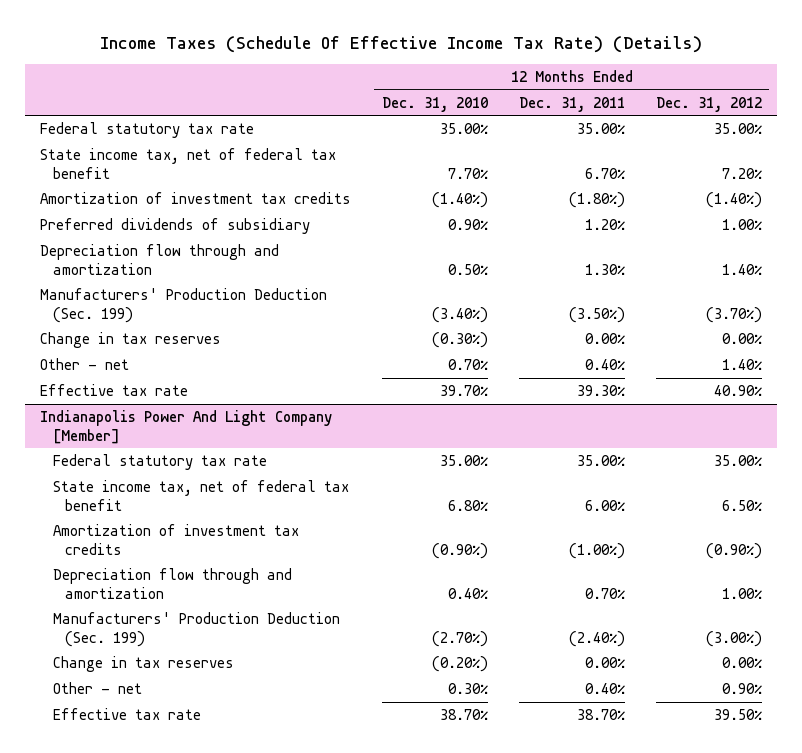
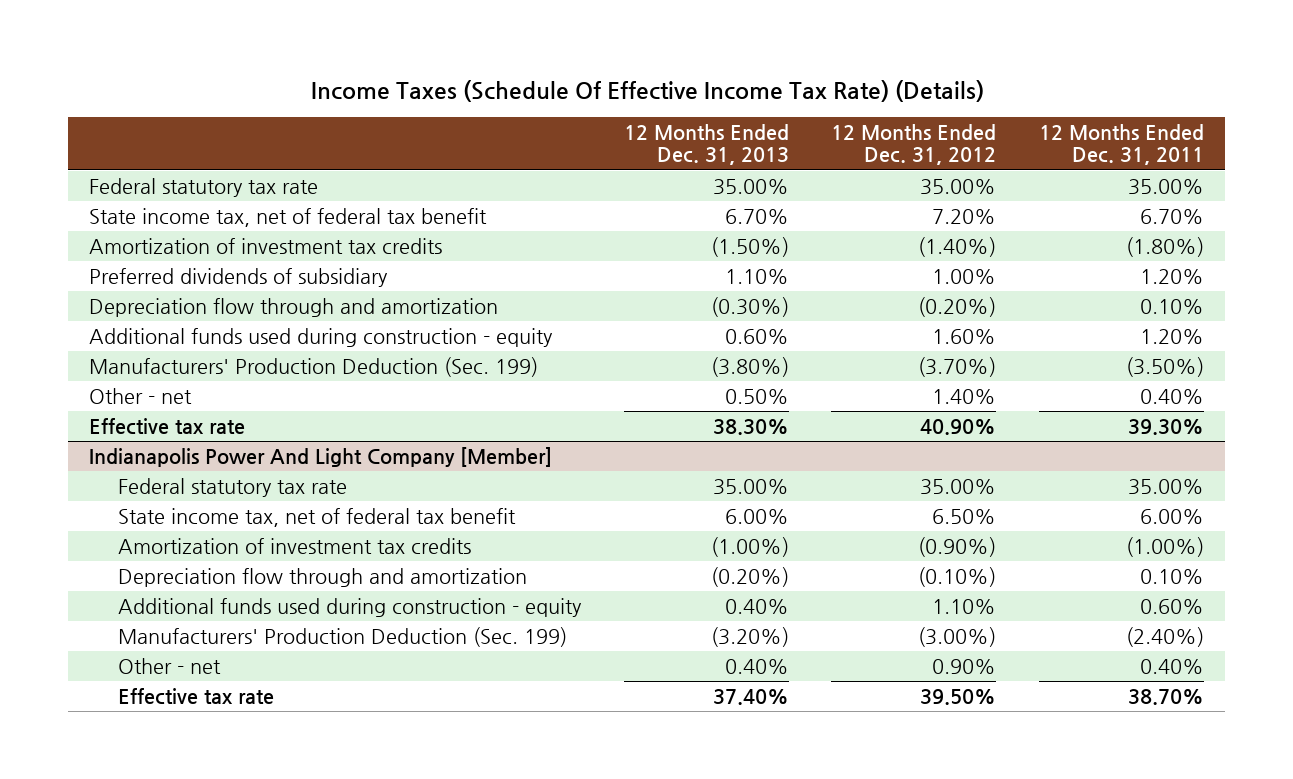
[382,96,489,112] Dec. 31, 2010 -> none
none -> [623,123,789,166] 12 Months Ended Dec. 31, 2013
[584,263,625,275] 1.30% -> [1140,298,1205,314] 0.10%
[721,263,762,275] 1.40% -> [918,296,997,317] (0.20%)
none -> [88,327,553,347] Additional funds used during construction - equity
[40,332,222,349] Change in tax reserves -> none
[584,587,625,599] 0.70% -> [1140,568,1205,584] 0.10%
[721,587,762,599] 1.00% -> [918,566,997,587] (0.10%)
none -> [117,597,582,617] Additional funds used during construction - equity
[52,656,234,673] Change in tax reserves -> none

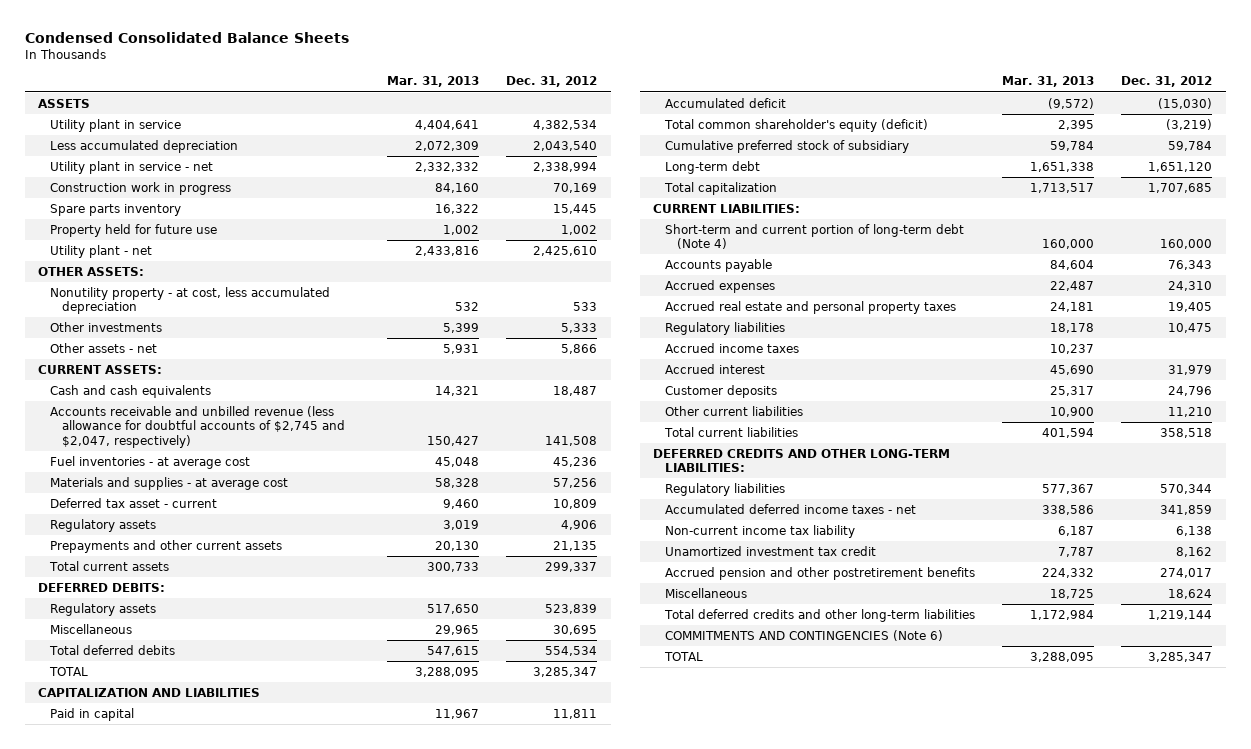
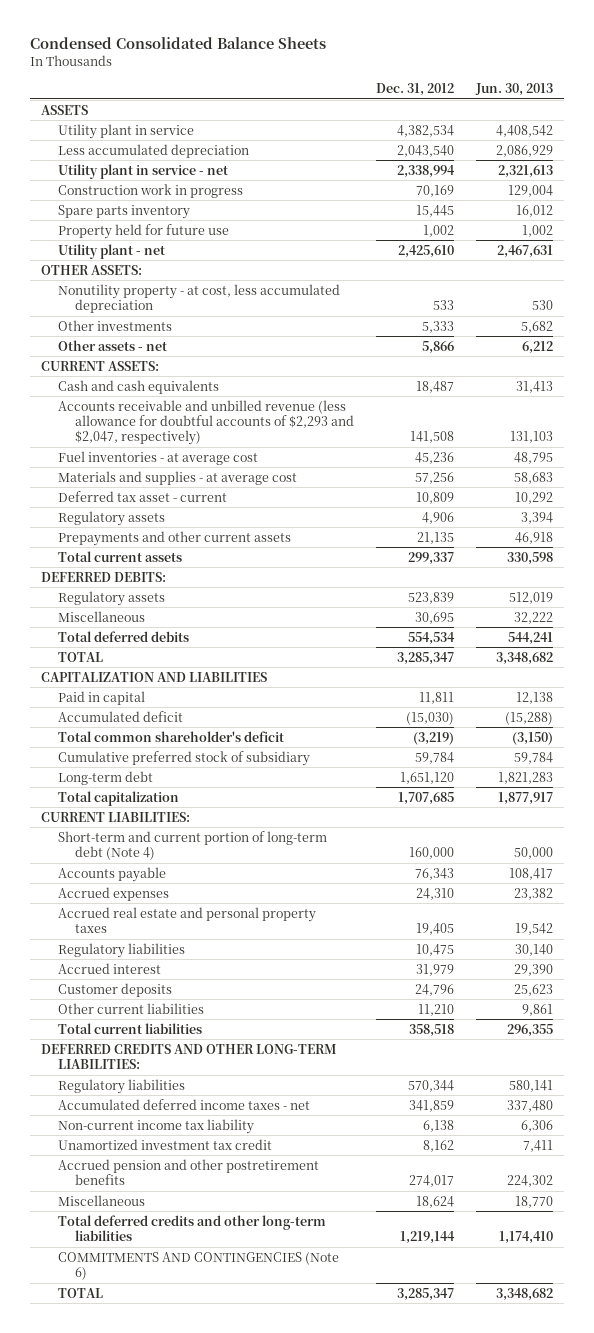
[387,76,480,88] Mar. 31, 2013 -> none
none -> [475,83,554,97] Jun. 30, 2013
[50,405,346,448] Accounts receivable and unbilled revenue (less allowance for doubtful accounts of $2,745 and $2,047, respectively) -> [58,399,355,446] Accounts receivable and unbilled revenue (less allowance for doubtful accounts of $2,293 and $2,047, respectively)
[664,118,929,132] Total common shareholder's equity (deficit) -> [58,730,285,742] Total common shareholder's deficit
[665,342,800,353] Accrued income taxes -> none

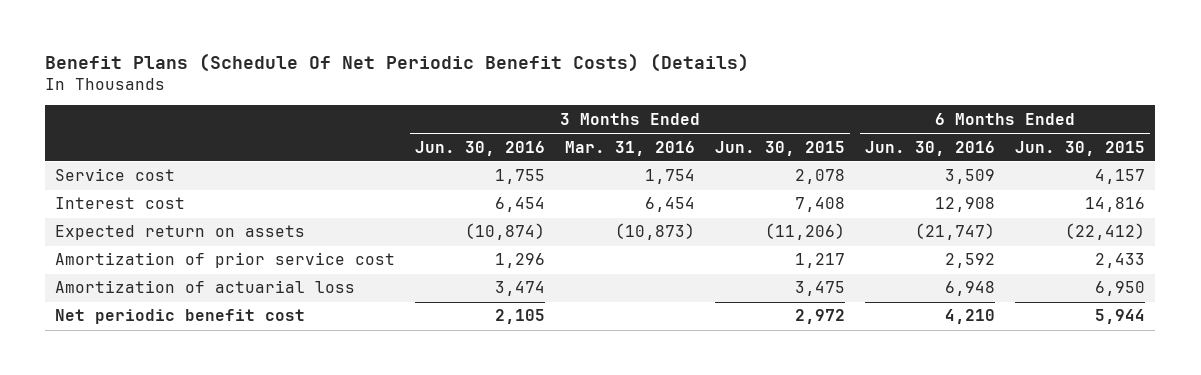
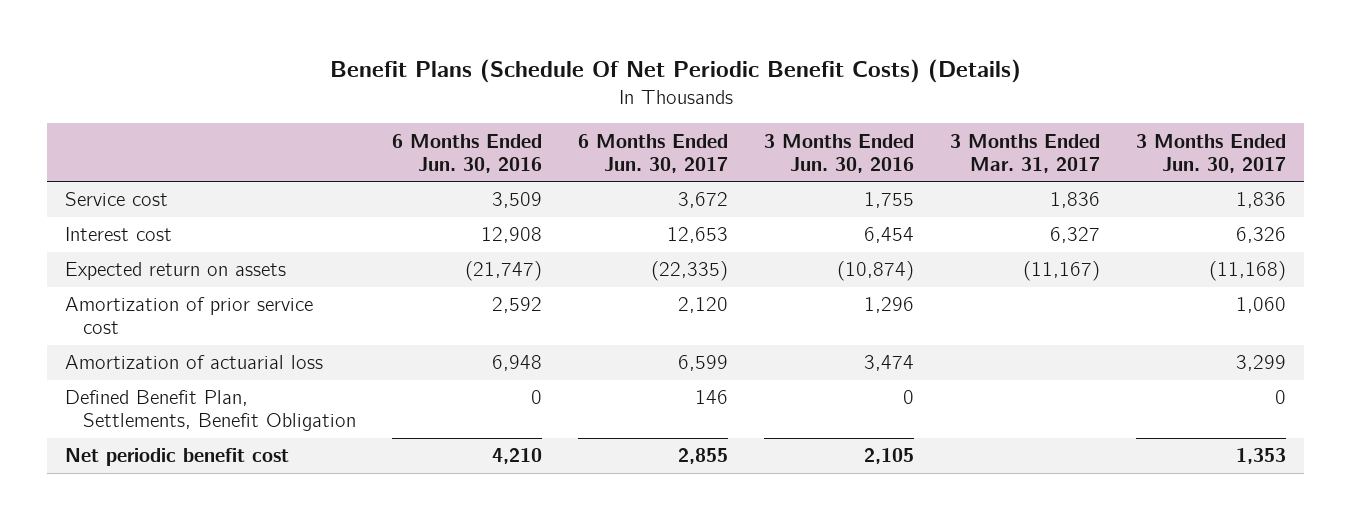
[565,140,696,156] Mar. 31, 2016 -> none
[715,140,846,156] Jun. 30, 2015 -> none
[1015,140,1146,156] Jun. 30, 2015 -> none
none -> [578,133,729,173] 6 Months Ended Jun. 30, 2017
none -> [950,133,1101,173] 3 Months Ended Mar. 31, 2017
none -> [1136,133,1287,173] 3 Months Ended Jun. 30, 2017
none -> [64,390,357,432] Defined Benefit Plan, Settlements, Benefit Obligation

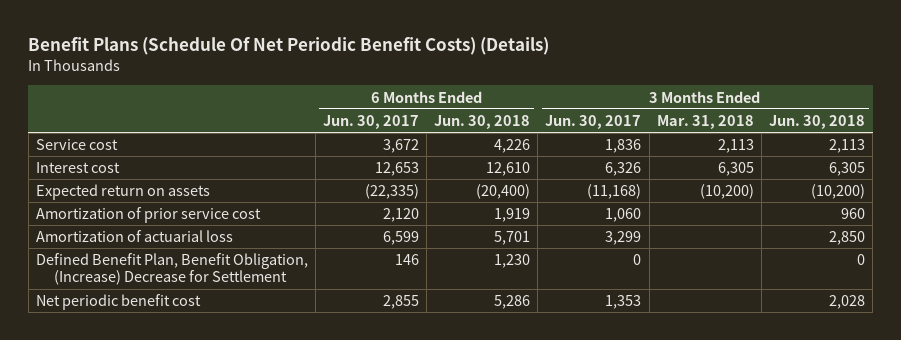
[392,133,543,173] 6 Months Ended Jun. 30, 2016 -> none
[764,133,915,173] 3 Months Ended Jun. 30, 2016 -> none
[950,133,1101,173] 3 Months Ended Mar. 31, 2017 -> none
none -> [434,115,531,130] Jun. 30, 2018
none -> [656,115,754,130] Mar. 31, 2018
none -> [769,115,866,130] Jun. 30, 2018
[64,390,357,432] Defined Benefit Plan, Settlements, Benefit Obligation -> [35,253,308,286] Defined Benefit Plan, Benefit Obligation, (Increase) Decrease for Settlement

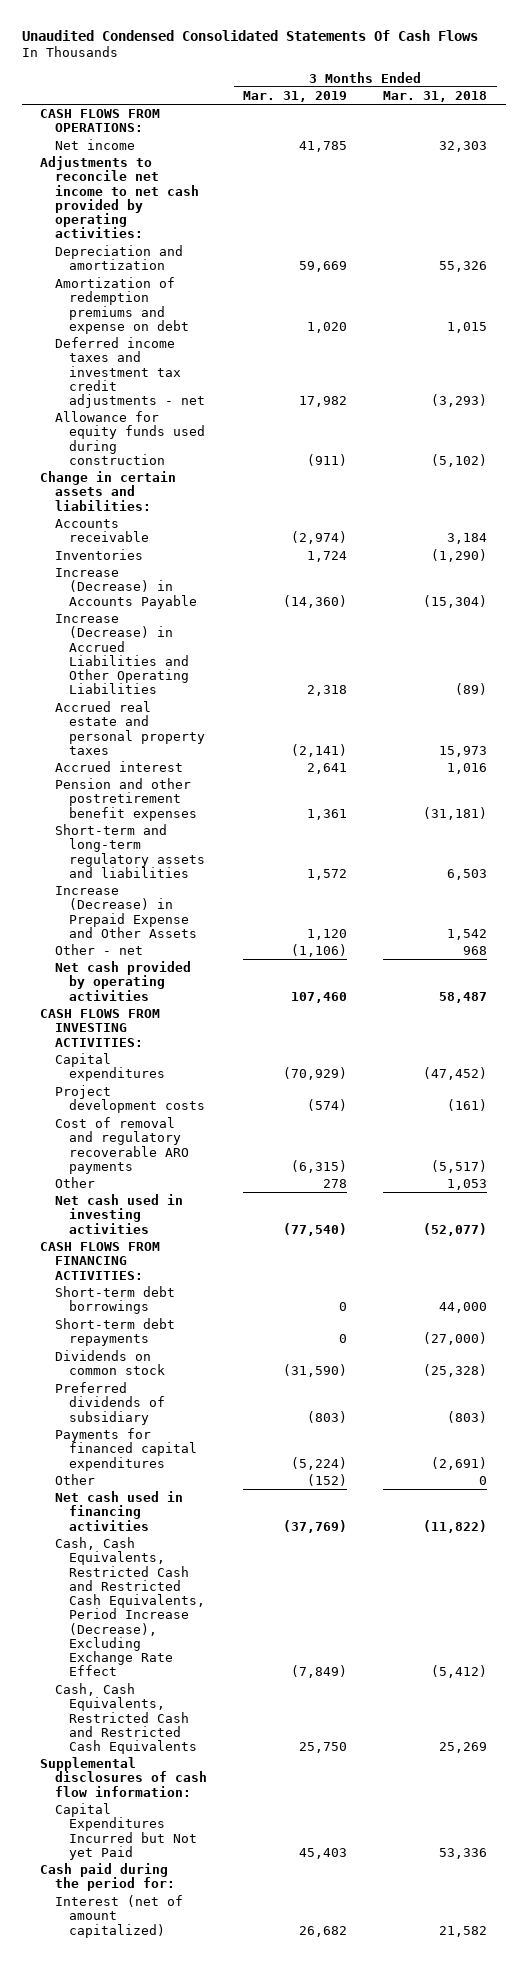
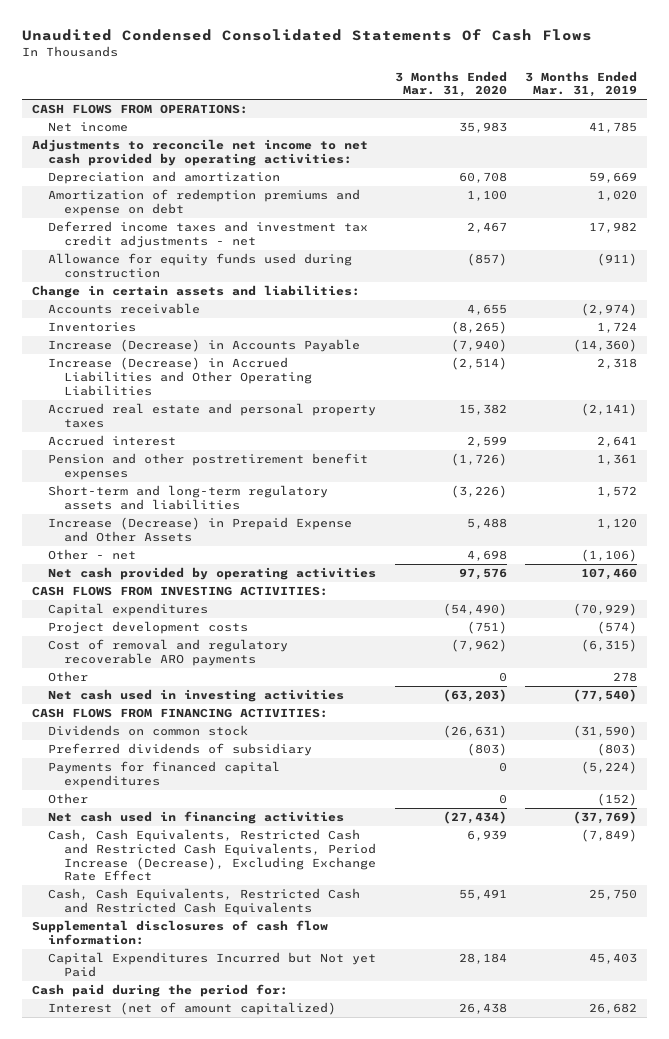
[383,91,488,103] Mar. 31, 2018 -> none
none -> [394,70,507,98] 3 Months Ended Mar. 31, 2020
[54,1286,175,1315] Short-term debt borrowings -> none
[54,1318,175,1347] Short-term debt repayments -> none

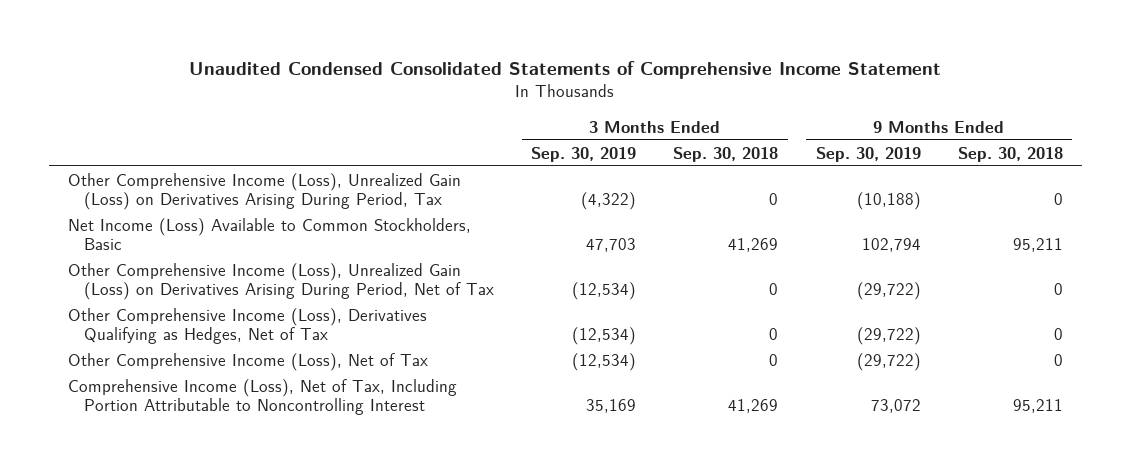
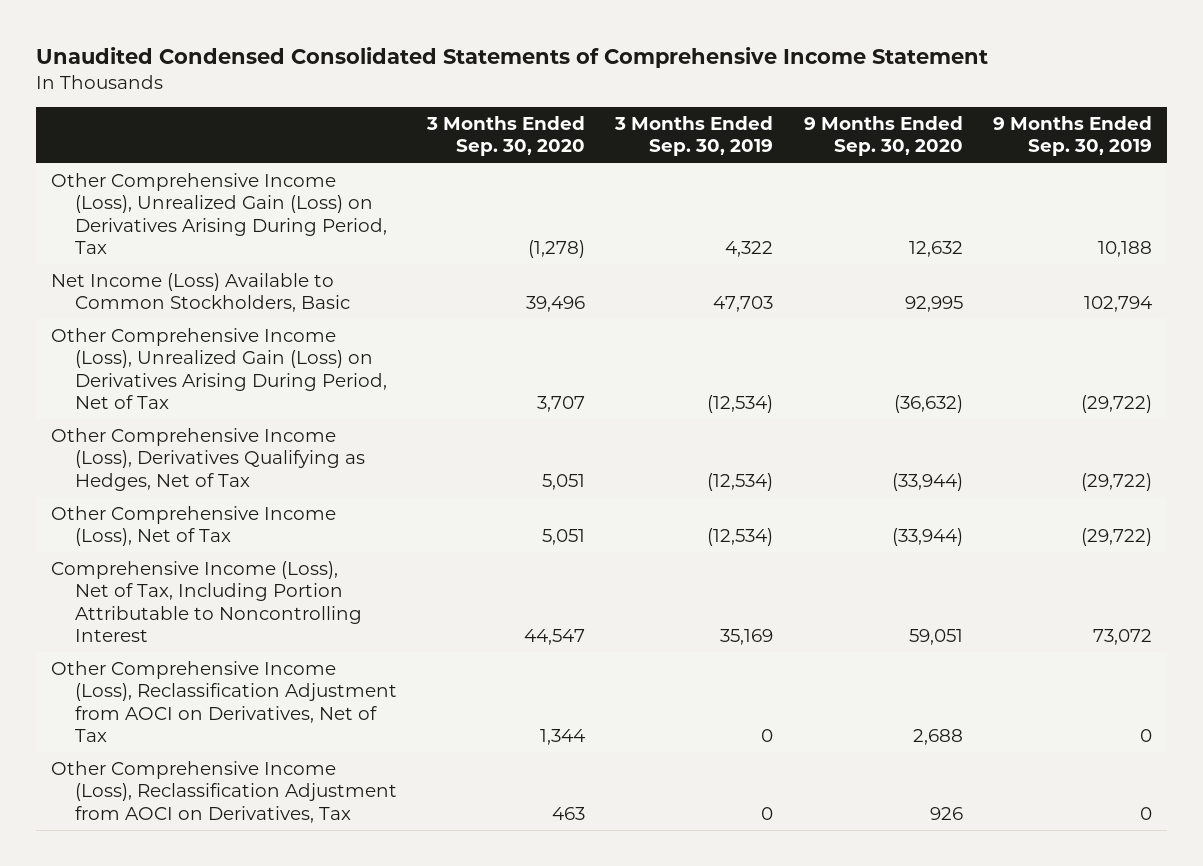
[673,146,779,162] Sep. 30, 2018 -> none
[958,146,1064,162] Sep. 30, 2018 -> none
none -> [425,116,585,157] 3 Months Ended Sep. 30, 2020
none -> [803,116,963,157] 9 Months Ended Sep. 30, 2020
[581,192,637,211] (4,322) -> [725,240,774,257] 4,322
[856,192,921,211] (10,188) -> [1098,240,1153,257] 10,188
none -> [50,661,397,742] Other Comprehensive Income (Loss), Reclassification Adjustment from AOCI on Derivatives, Net of Tax
none -> [50,761,397,823] Other Comprehensive Income (Loss), Reclassification Adjustment from AOCI on Derivatives, Tax

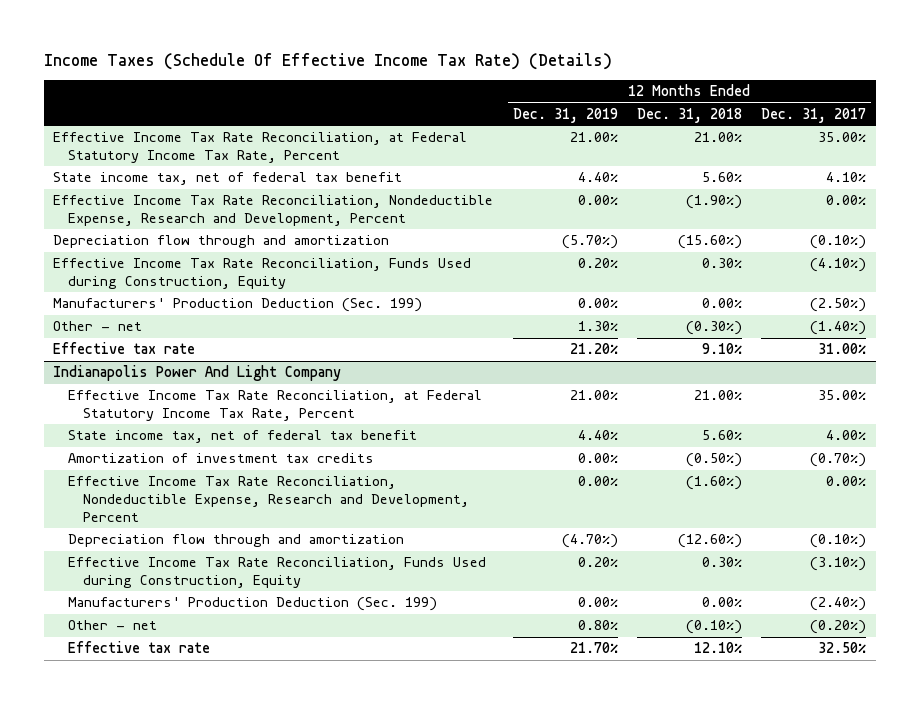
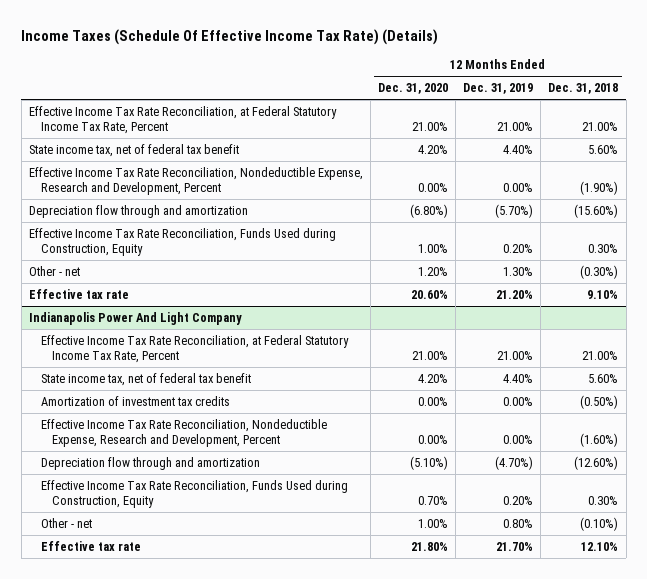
[761,107,867,123] Dec. 31, 2017 -> none
none -> [378,83,449,95] Dec. 31, 2020
[53,298,423,313] Manufacturers' Production Deduction (Sec. 199) -> none
[67,597,437,612] Manufacturers' Production Deduction (Sec. 199) -> none

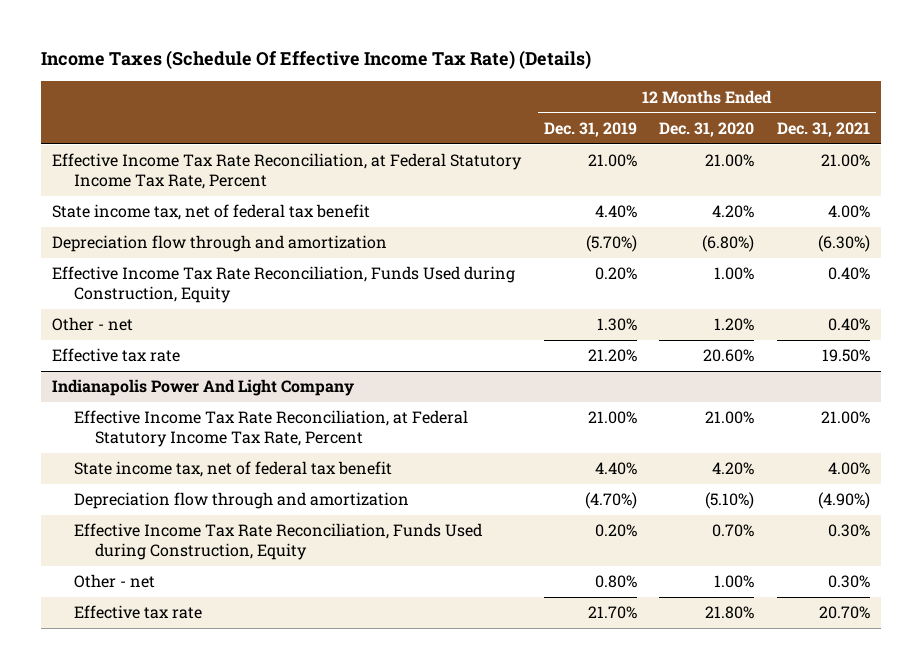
[548,83,619,95] Dec. 31, 2018 -> none
none -> [777,121,871,137] Dec. 31, 2021
[28,166,363,196] Effective Income Tax Rate Reconciliation, Nondeductible Expense, Research and Development, Percent -> none
[40,395,230,406] Amortization of investment tax credits -> none
[40,418,327,448] Effective Income Tax Rate Reconciliation, Nondeductible Expense, Research and Development, Percent -> none

